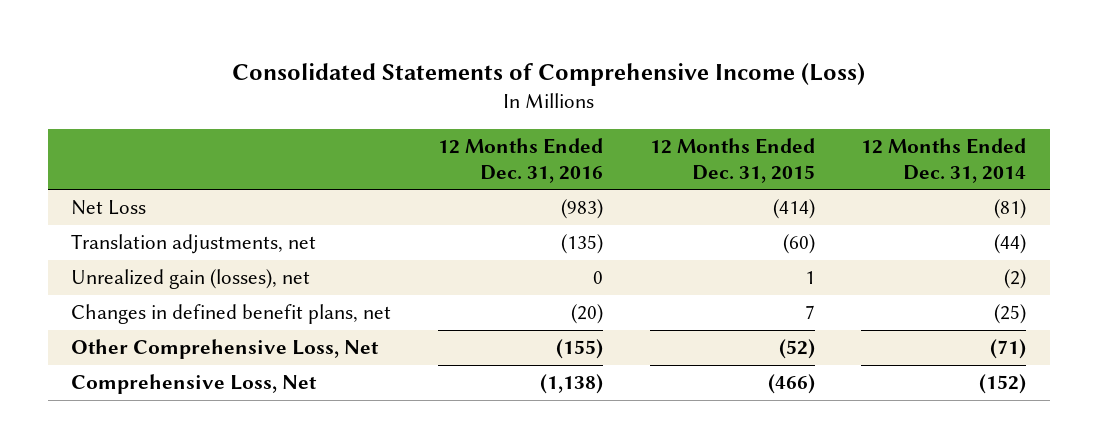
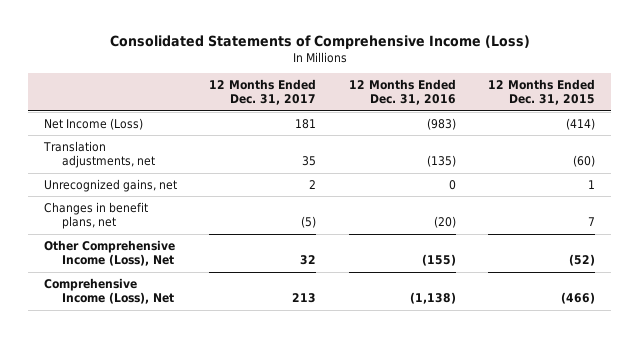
[861,138,1027,183] 12 Months Ended Dec. 31, 2014 -> none
none -> [209,79,317,106] 12 Months Ended Dec. 31, 2017
[71,200,147,216] Net Loss -> [44,117,144,130] Net Income (Loss)
[71,269,311,290] Unrealized gain (losses), net -> [44,178,178,192] Unrecognized gains, net
[71,304,392,325] Changes in defined benefit plans, net -> [44,201,149,230] Changes in benefit plans, net
[71,339,380,360] Other Comprehensive Loss, Net -> [44,239,176,267] Other Comprehensive Income (Loss), Net
[71,374,318,395] Comprehensive Loss, Net -> [44,277,174,305] Comprehensive Income (Loss), Net

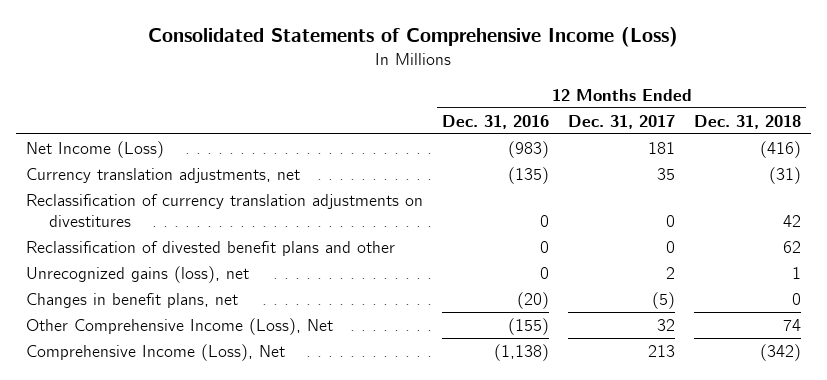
[488,79,596,106] 12 Months Ended Dec. 31, 2015 -> none
none -> [694,114,802,129] Dec. 31, 2018
[43,140,155,169] Translation adjustments, net -> [25,167,300,183] Currency translation adjustments, net
none -> [25,193,423,227] Reclassification of currency translation adjustments on divestitures
none -> [25,240,395,256] Reclassification of divested benefit plans and other
[44,178,178,192] Unrecognized gains, net -> [25,265,249,283] Unrecognized gains (loss), net

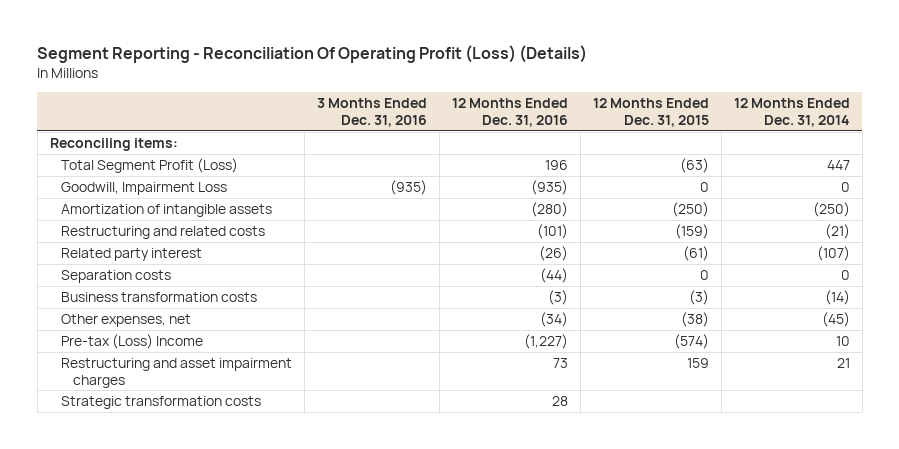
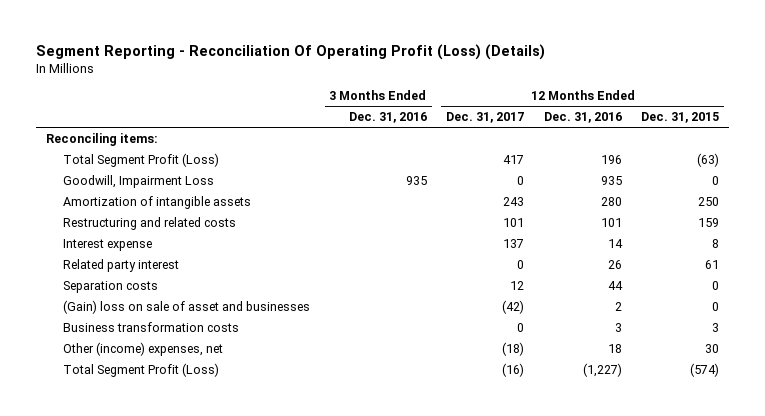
[733,98,850,127] 12 Months Ended Dec. 31, 2014 -> none
none -> [446,112,525,124] Dec. 31, 2017
[61,358,293,388] Restructuring and asset impairment charges -> none
[61,396,262,410] Strategic transformation costs -> none
[390,180,428,196] (935) -> [405,175,427,185] 935
[531,180,569,196] (935) -> [600,175,622,185] 935
[531,202,569,218] (280) -> [600,196,622,206] 280
[671,202,709,218] (250) -> [697,196,719,206] 250
[537,224,569,240] (101) -> [600,217,622,227] 101
[674,224,709,240] (159) -> [697,217,719,227] 159
none -> [63,238,153,251] Interest expense
[539,246,569,262] (26) -> [607,259,622,269] 26
[682,246,709,262] (61) -> [704,259,719,269] 61
[540,268,569,284] (44) -> [607,280,623,290] 44
none -> [63,299,311,314] (Gain) loss on sale of asset and businesses
[548,290,569,306] (3) -> [614,322,622,332] 3
[688,290,709,306] (3) -> [711,322,719,332] 3
[61,314,192,328] Other expenses, net -> [63,341,224,356] Other (income) expenses, net
[540,312,569,328] (34) -> [607,343,622,353] 18
[680,312,709,328] (38) -> [704,343,719,353] 30
[61,334,204,350] Pre-tax (Loss) Income -> [63,362,220,377] Total Segment Profit (Loss)

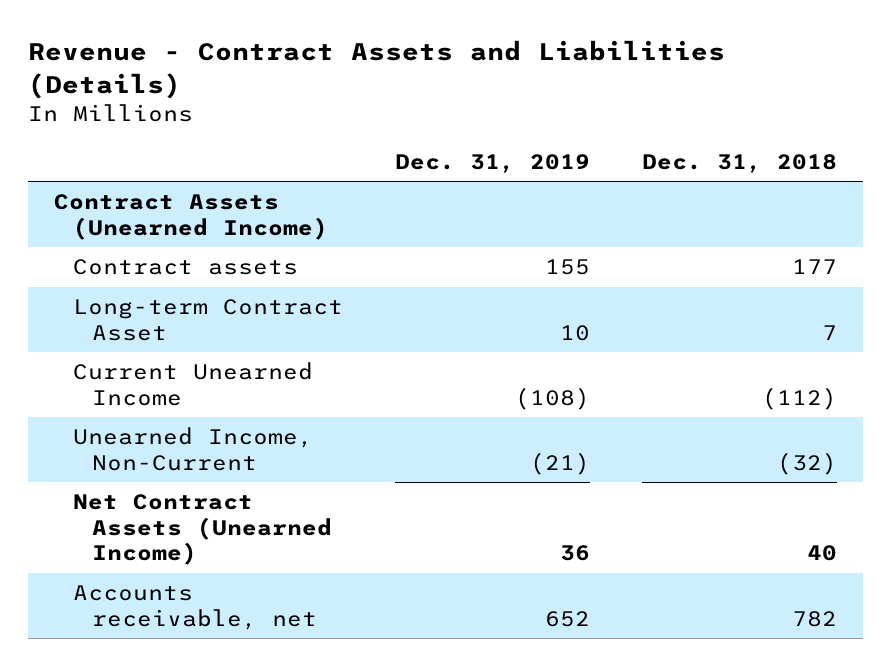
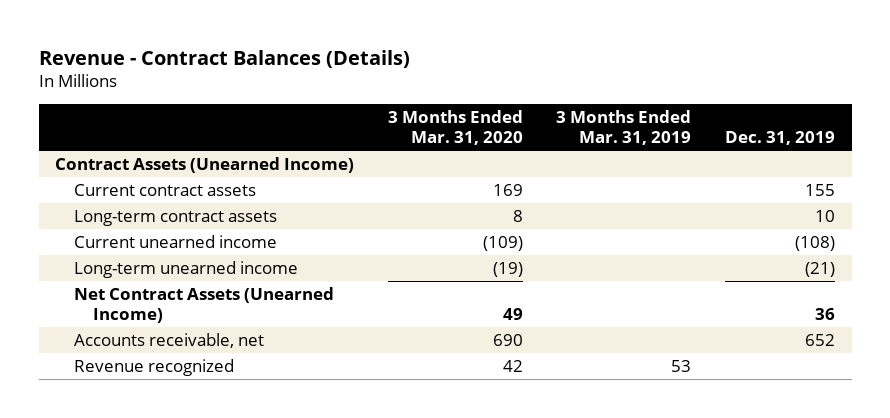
[27,40,725,99] Revenue - Contract Assets and Liabilities (Details) -> [38,49,410,68] Revenue - Contract Balances (Details)
[642,153,838,173] Dec. 31, 2018 -> none
none -> [387,109,523,146] 3 Months Ended Mar. 31, 2020
none -> [556,109,692,146] 3 Months Ended Mar. 31, 2019
[72,259,298,276] Contract assets -> [74,183,257,196] Current contract assets
[72,299,343,341] Long-term Contract Asset -> [74,209,278,226] Long-term contract assets
[72,362,313,406] Current Unearned Income -> [74,234,278,248] Current unearned income
[72,427,313,471] Unearned Income, Non-Current -> [74,260,299,278] Long-term unearned income
none -> [74,358,235,376] Revenue recognized

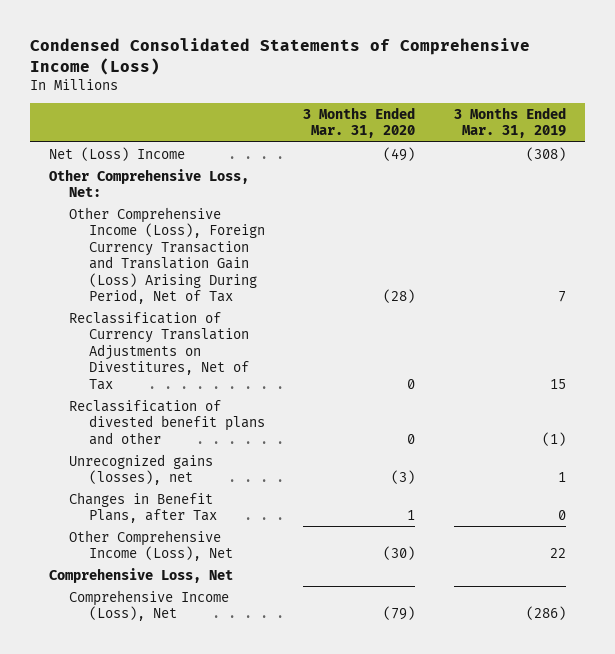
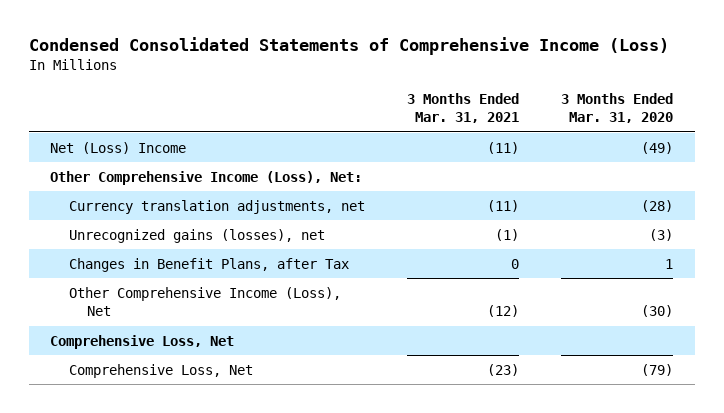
[453,106,566,139] 3 Months Ended Mar. 31, 2019 -> none
none -> [406,93,519,124] 3 Months Ended Mar. 31, 2021
[69,311,249,390] Reclassification of Currency Translation Adjustments on Divestitures, Net of Tax -> none
[69,399,265,445] Reclassification of divested benefit plans and other -> none
[49,168,250,198] Other Comprehensive Loss, Net: -> [50,170,363,185] Other Comprehensive Income (Loss), Net:
[69,206,265,305] Other Comprehensive Income (Loss), Foreign Currency Transaction and Translation Gain (Loss) Arising During Period, Net of Tax -> [68,199,365,214] Currency translation adjustments, net
[69,589,230,622] Comprehensive Income (Loss), Net -> [68,363,253,378] Comprehensive Loss, Net

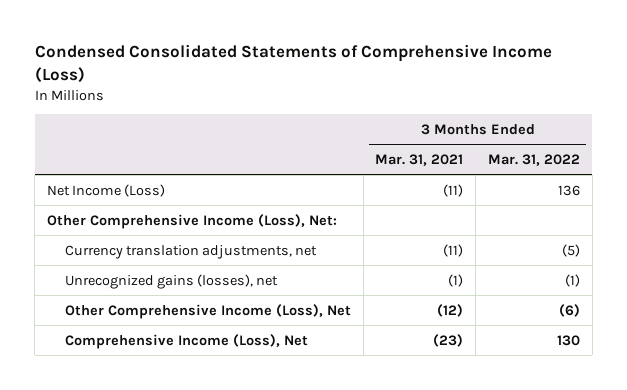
[561,93,674,124] 3 Months Ended Mar. 31, 2020 -> none
none -> [487,153,580,166] Mar. 31, 2022
[50,141,187,154] Net (Loss) Income -> [46,183,165,197] Net Income (Loss)
[68,257,349,272] Changes in Benefit Plans, after Tax -> none
[50,334,235,349] Comprehensive Loss, Net -> none
[68,363,253,378] Comprehensive Loss, Net -> [64,333,308,349] Comprehensive Income (Loss), Net

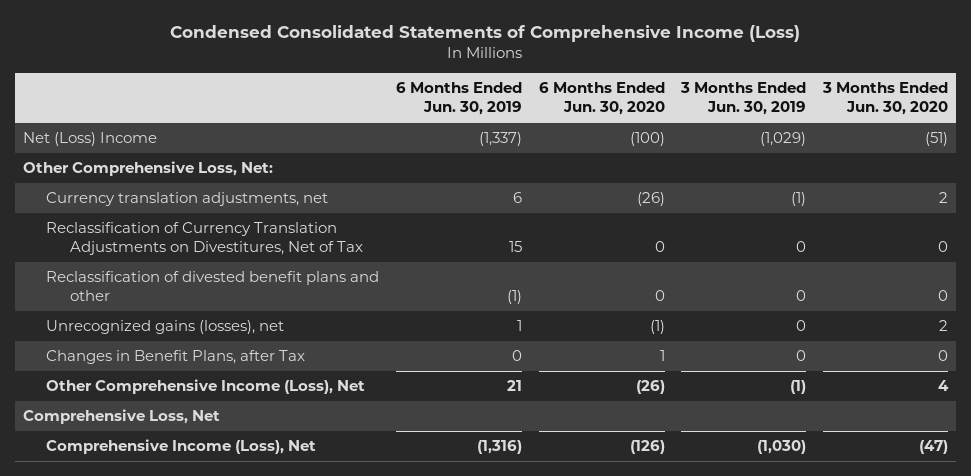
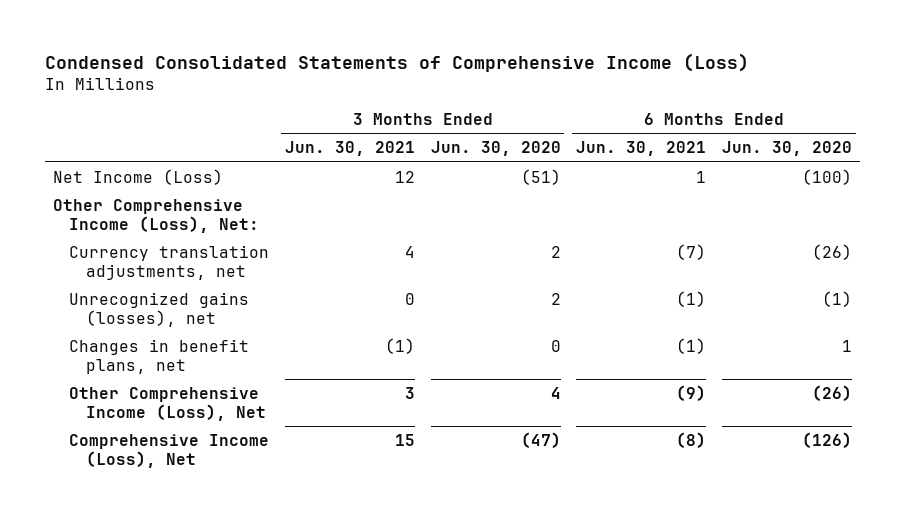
[395,82,522,116] 6 Months Ended Jun. 30, 2019 -> none
[680,82,807,116] 3 Months Ended Jun. 30, 2019 -> none
none -> [285,141,416,157] Jun. 30, 2021
none -> [576,141,707,157] Jun. 30, 2021
[23,132,158,147] Net (Loss) Income -> [53,168,224,185] Net Income (Loss)
[23,161,274,177] Other Comprehensive Loss, Net: -> [53,198,260,233] Other Comprehensive Income (Loss), Net:
[46,222,363,256] Reclassification of Currency Translation Adjustments on Divestitures, Net of Tax -> none
[46,271,380,302] Reclassification of divested benefit plans and other -> none
[46,350,306,365] Changes in Benefit Plans, after Tax -> [69,338,250,374] Changes in benefit plans, net
[23,409,221,425] Comprehensive Loss, Net -> none

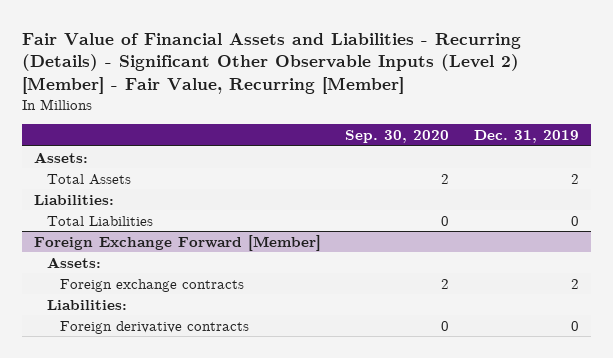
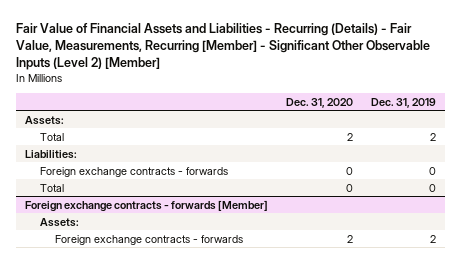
[21,32,521,94] Fair Value of Financial Assets and Liabilities - Recurring (Details) - Significant Other Observable Inputs (Level 2) [Member] - Fair Value, Recurring [Member] -> [16,23,431,71] Fair Value of Financial Assets and Liabilities - Recurring (Details) - Fair Value, Measurements, Recurring [Member] - Significant Other Observable Inputs (Level 2) [Member]
[345,130,450,144] Sep. 30, 2020 -> none
none -> [286,97,354,108] Dec. 31, 2020
[47,173,132,185] Total Assets -> [40,132,65,141] Total
none -> [40,166,229,177] Foreign exchange contracts - forwards
[47,215,154,226] Total Liabilities -> [40,183,65,192] Total
[34,234,322,251] Foreign Exchange Forward [Member] -> [25,199,269,212] Foreign exchange contracts - forwards [Member]
[47,299,128,310] Liabilities: -> none
[60,320,250,334] Foreign derivative contracts -> none
[60,278,245,292] Foreign exchange contracts -> [54,234,243,245] Foreign exchange contracts - forwards

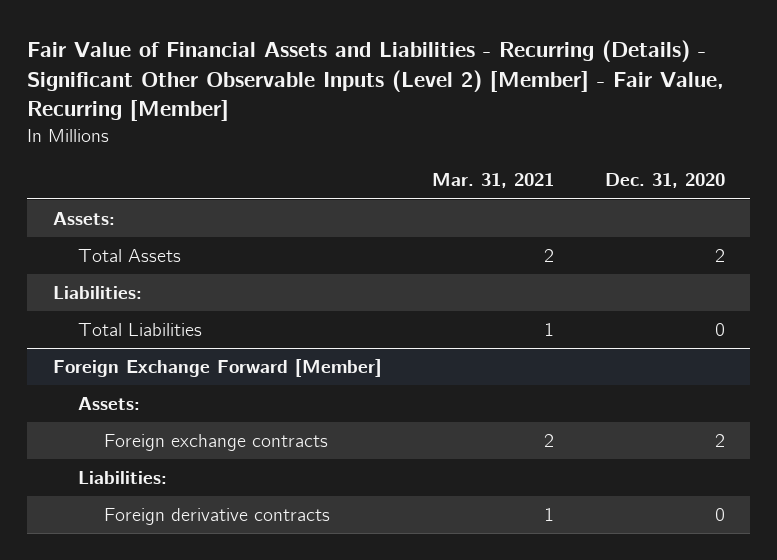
[16,23,431,71] Fair Value of Financial Assets and Liabilities - Recurring (Details) - Fair Value, Measurements, Recurring [Member] - Significant Other Observable Inputs (Level 2) [Member] -> [27,40,725,122] Fair Value of Financial Assets and Liabilities - Recurring (Details) - Significant Other Observable Inputs (Level 2) [Member] - Fair Value, Recurring [Member]
[371,97,437,108] Dec. 31, 2019 -> none
none -> [432,173,555,189] Mar. 31, 2021
[40,132,65,141] Total -> [78,249,182,263] Total Assets
[40,166,229,177] Foreign exchange contracts - forwards -> none
[40,183,65,192] Total -> [78,323,203,337] Total Liabilities
[25,199,269,212] Foreign exchange contracts - forwards [Member] -> [52,359,382,378] Foreign Exchange Forward [Member]
[54,234,243,245] Foreign exchange contracts - forwards -> [103,434,328,452] Foreign exchange contracts
none -> [78,471,168,485] Liabilities:
none -> [103,508,330,526] Foreign derivative contracts

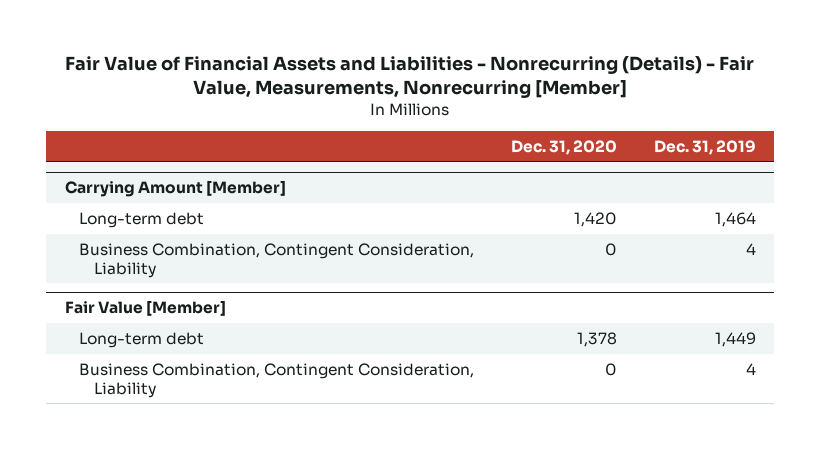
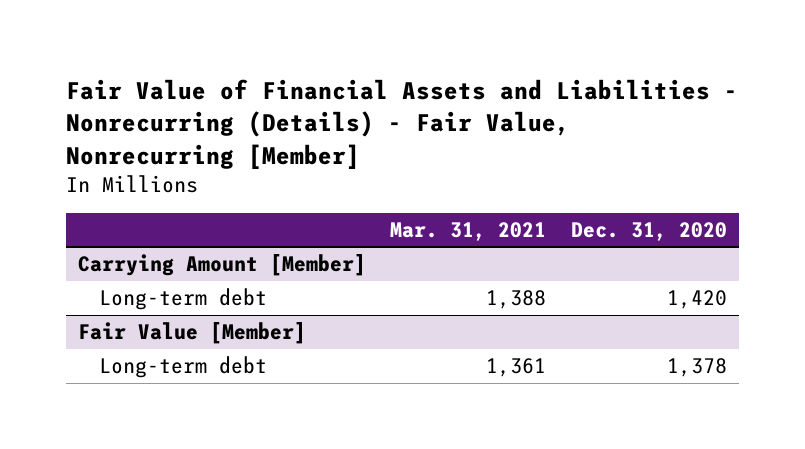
[65,56,755,99] Fair Value of Financial Assets and Liabilities - Nonrecurring (Details) - Fair Value, Measurements, Nonrecurring [Member] -> [66,78,739,170] Fair Value of Financial Assets and Liabilities - Nonrecurring (Details) - Fair Value, Nonrecurring [Member]
[653,139,756,155] Dec. 31, 2019 -> none
none -> [390,222,547,242] Mar. 31, 2021
[79,242,475,278] Business Combination, Contingent Consideration, Liability -> none
[79,362,475,398] Business Combination, Contingent Consideration, Liability -> none

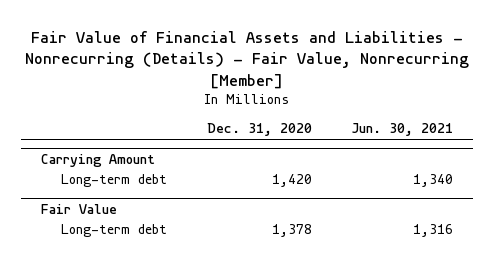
[390,222,547,242] Mar. 31, 2021 -> none
none -> [351,123,454,137] Jun. 30, 2021
[78,254,367,277] Carrying Amount [Member] -> [41,153,156,167] Carrying Amount
[78,322,307,345] Fair Value [Member] -> [41,203,118,214] Fair Value

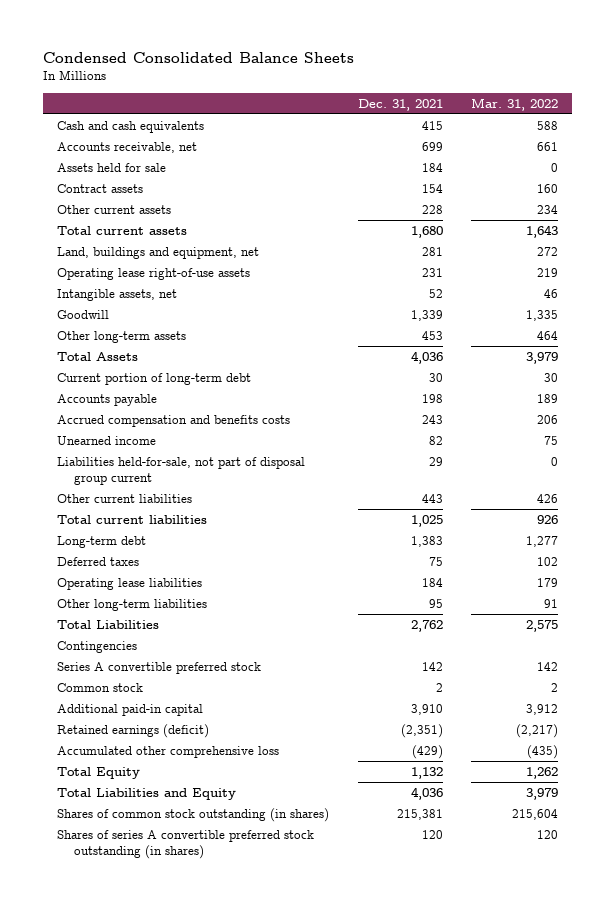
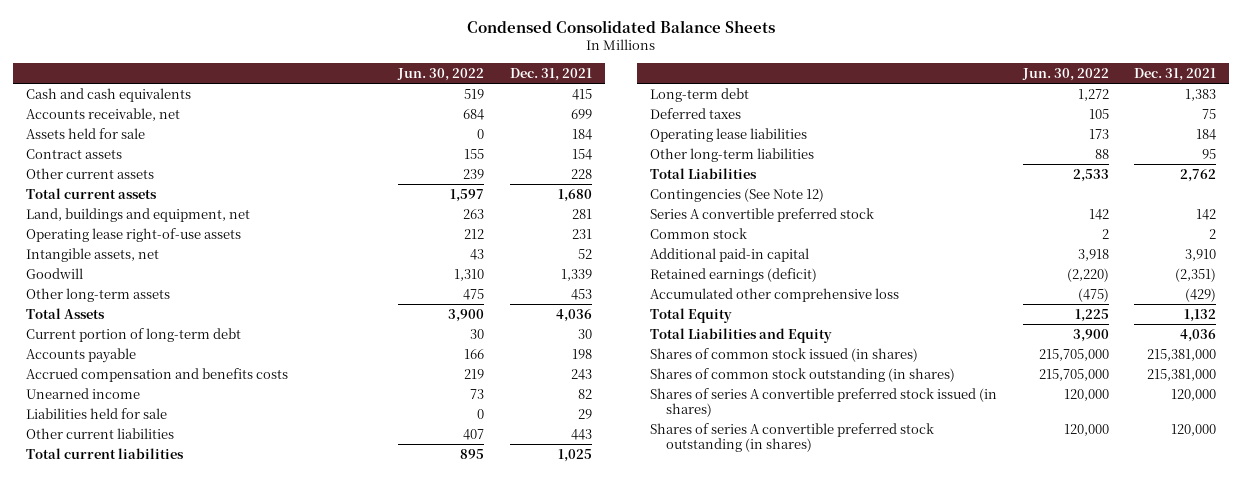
[471,97,559,111] Mar. 31, 2022 -> none
none -> [397,67,485,81] Jun. 30, 2022
[57,456,306,486] Liabilities held-for-sale, not part of disposal group current -> [25,407,167,419] Liabilities held for sale
[57,640,138,653] Contingencies -> [649,187,824,202] Contingencies (See Note 12)
none -> [649,347,918,362] Shares of common stock issued (in shares)
[396,808,443,820] 215,381 -> [1147,368,1217,381] 215,381,000
none -> [649,387,997,418] Shares of series A convertible preferred stock issued (in shares)
[421,829,443,839] 120 -> [1171,423,1217,436] 120,000

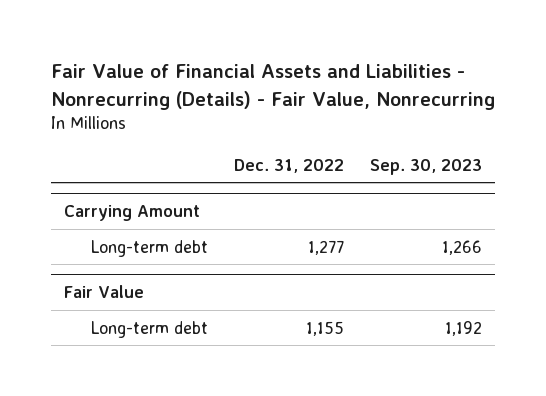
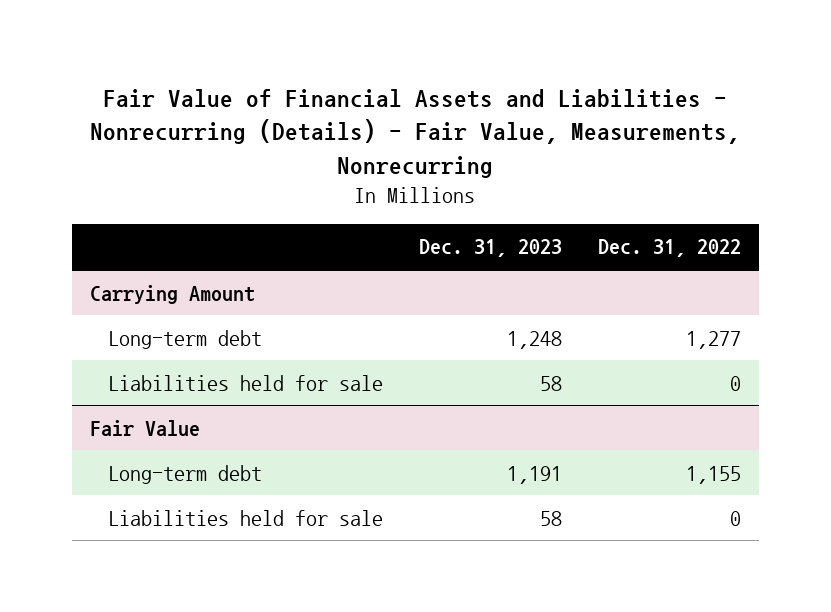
[51,64,496,110] Fair Value of Financial Assets and Liabilities - Nonrecurring (Details) - Fair Value, Nonrecurring -> [90,88,741,178] Fair Value of Financial Assets and Liabilities - Nonrecurring (Details) - Fair Value, Measurements, Nonrecurring
[370,158,483,175] Sep. 30, 2023 -> none
none -> [419,239,563,258] Dec. 31, 2023
none -> [108,374,384,391] Liabilities held for sale
none -> [108,509,384,526] Liabilities held for sale

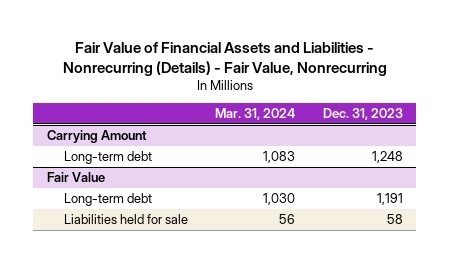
[90,88,741,178] Fair Value of Financial Assets and Liabilities - Nonrecurring (Details) - Fair Value, Measurements, Nonrecurring -> [62,41,387,76] Fair Value of Financial Assets and Liabilities - Nonrecurring (Details) - Fair Value, Nonrecurring
[597,239,741,258] Dec. 31, 2022 -> none
none -> [215,108,296,121] Mar. 31, 2024
[108,374,384,391] Liabilities held for sale -> none

